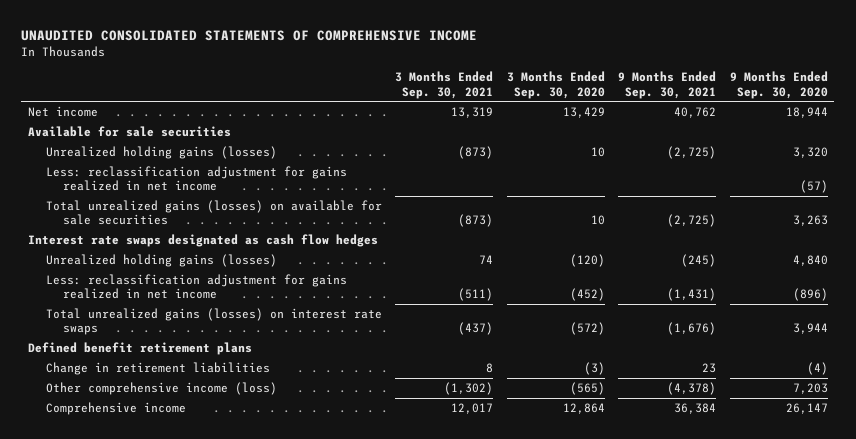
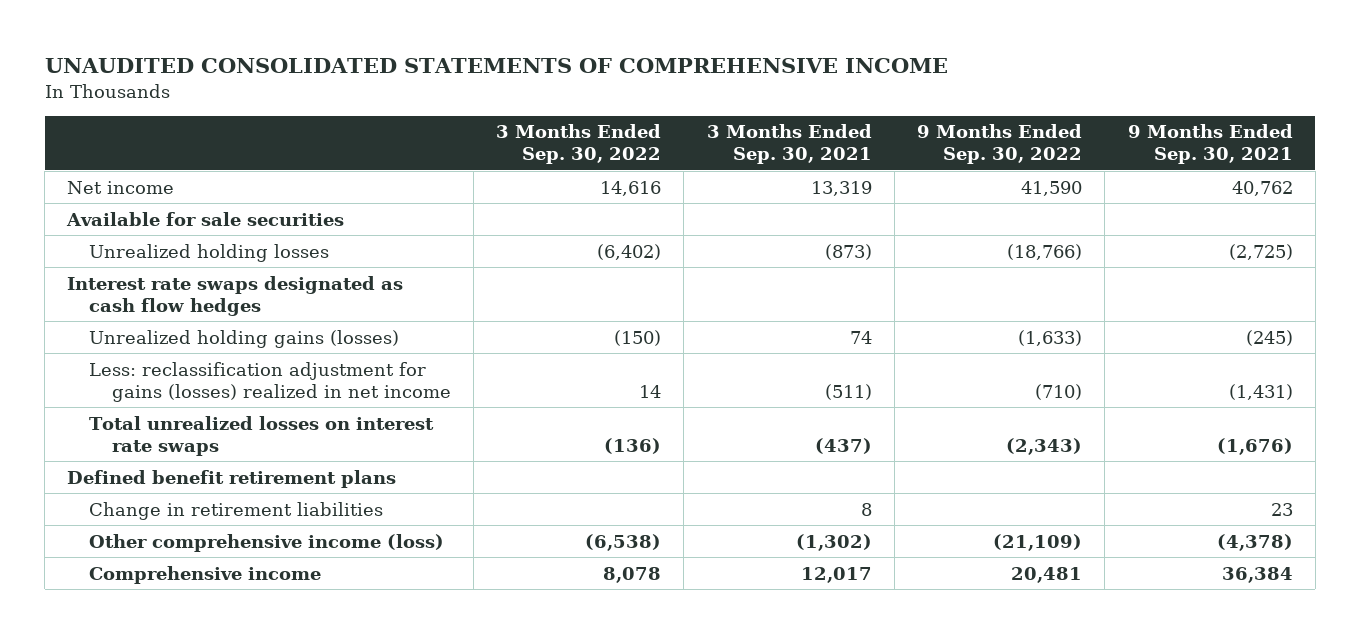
[506,71,605,99] 3 Months Ended Sep. 30, 2020 -> none
[729,71,828,99] 9 Months Ended Sep. 30, 2020 -> none
none -> [496,124,662,165] 3 Months Ended Sep. 30, 2022
none -> [917,124,1083,165] 9 Months Ended Sep. 30, 2022
[45,165,347,192] Less: reclassification adjustment for gains realized in net income -> none
[45,199,382,226] Total unrealized gains (losses) on available for sale securities -> none
[45,145,277,159] Unrealized holding gains (losses) -> [89,243,330,262] Unrealized holding losses
[45,273,347,300] Less: reclassification adjustment for gains realized in net income -> [89,361,451,402] Less: reclassification adjustment for gains (losses) realized in net income
[45,307,382,336] Total unrealized gains (losses) on interest rate swaps -> [89,415,435,456] Total unrealized losses on interest rate swaps

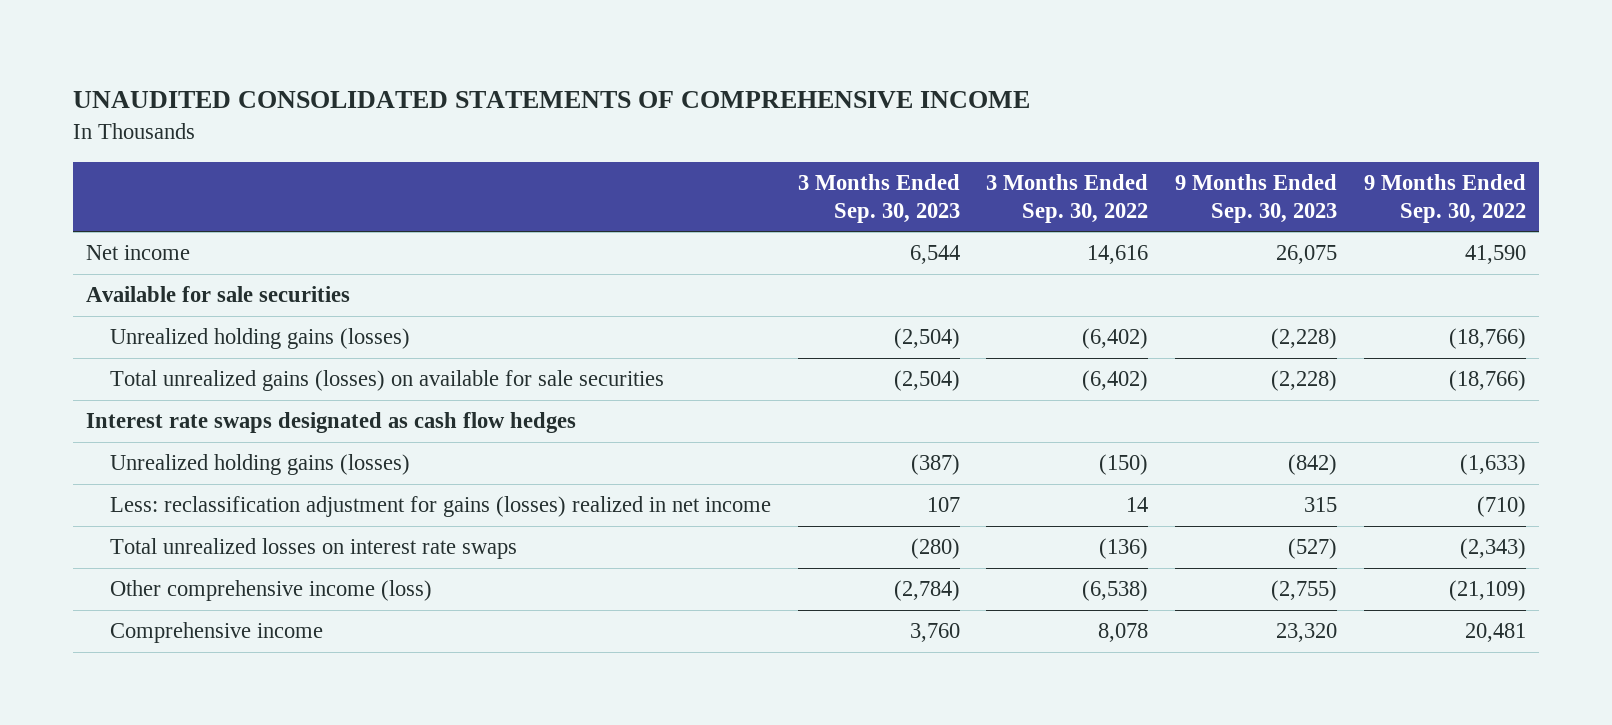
[706,124,872,165] 3 Months Ended Sep. 30, 2021 -> none
[1127,124,1293,165] 9 Months Ended Sep. 30, 2021 -> none
none -> [797,174,960,223] 3 Months Ended Sep. 30, 2023
none -> [1175,174,1338,223] 9 Months Ended Sep. 30, 2023
[89,243,330,262] Unrealized holding losses -> [110,328,411,350] Unrealized holding gains (losses)
none -> [110,370,665,392] Total unrealized gains (losses) on available for sale securities
[67,469,397,488] Defined benefit retirement plans -> none
[89,501,384,520] Change in retirement liabilities -> none

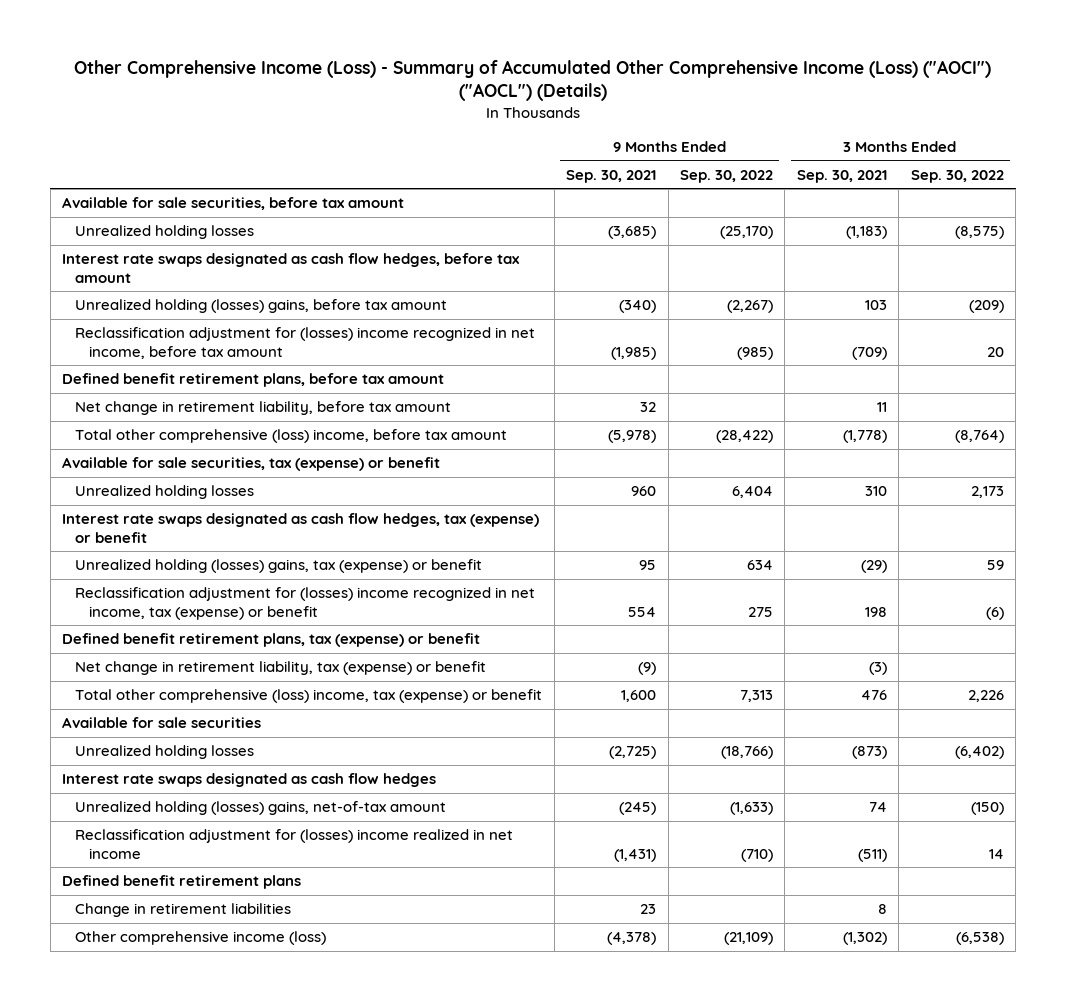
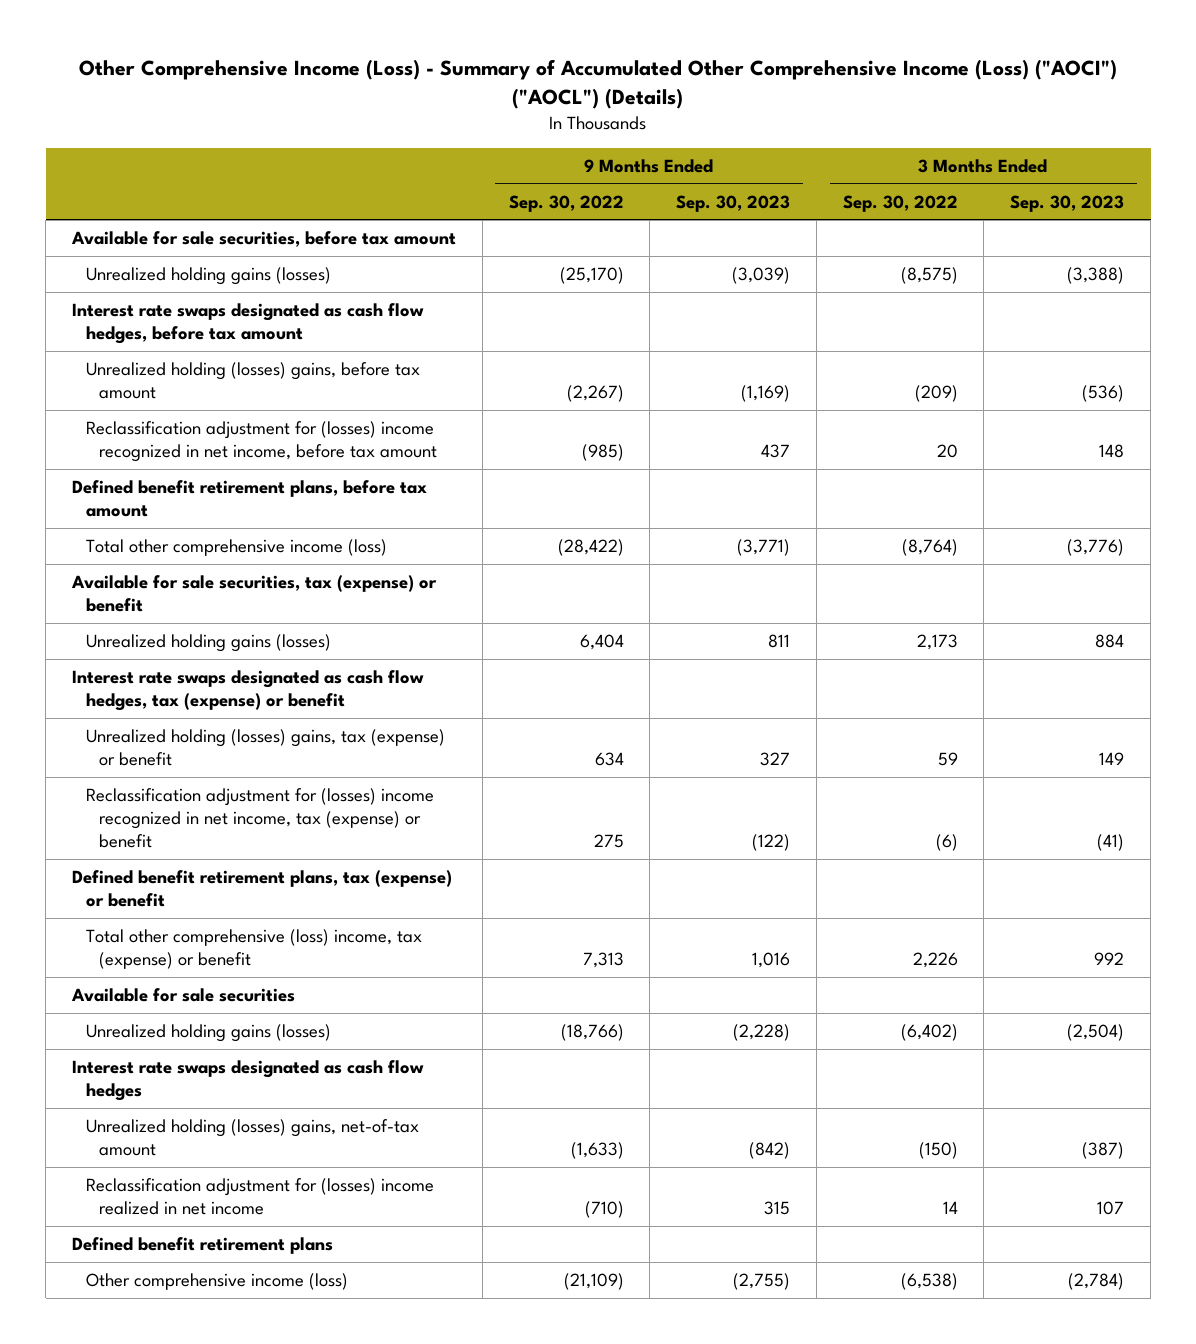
[566,170,657,184] Sep. 30, 2021 -> none
[796,170,887,184] Sep. 30, 2021 -> none
none -> [676,194,791,212] Sep. 30, 2023
none -> [1010,194,1125,212] Sep. 30, 2023
[75,225,255,240] Unrealized holding losses -> [85,267,331,286] Unrealized holding gains (losses)
[75,401,452,416] Net change in retirement liability, before tax amount -> none
[75,429,508,444] Total other comprehensive (loss) income, before tax amount -> [85,539,387,557] Total other comprehensive income (loss)
[75,485,255,500] Unrealized holding losses -> [85,634,331,653] Unrealized holding gains (losses)
[75,661,487,676] Net change in retirement liability, tax (expense) or benefit -> none
[75,745,255,760] Unrealized holding losses -> [85,1024,331,1043] Unrealized holding gains (losses)
[75,903,292,918] Change in retirement liabilities -> none

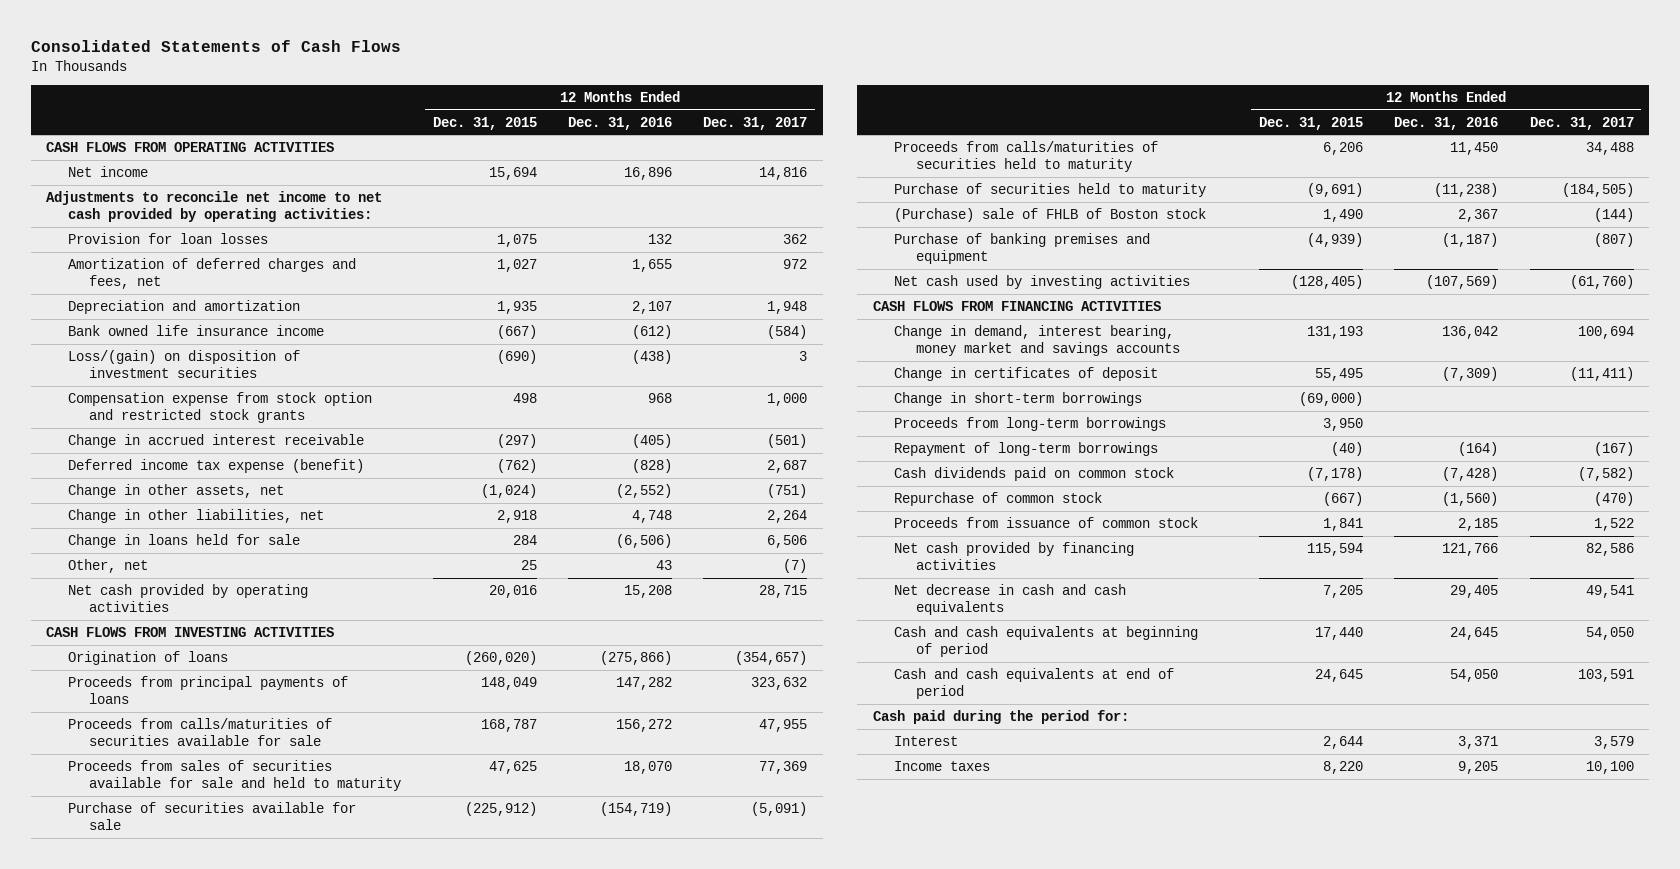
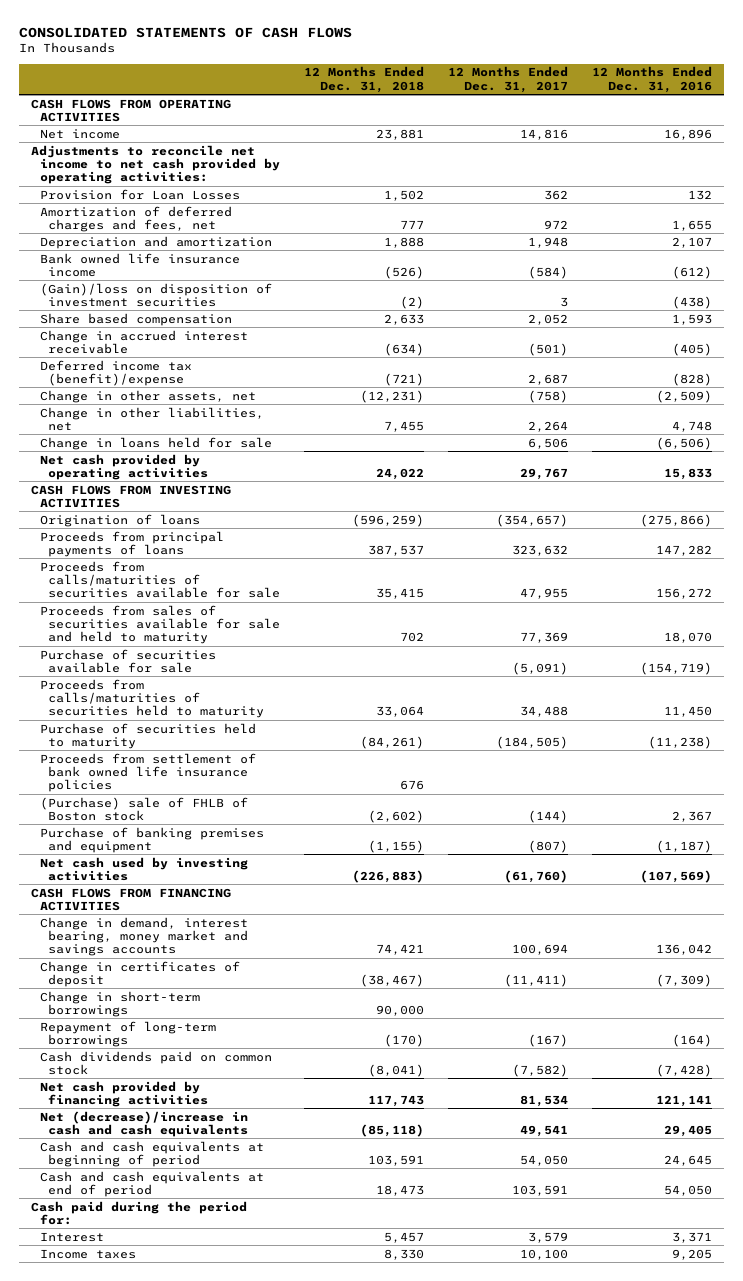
[30,40,401,53] Consolidated Statements of Cash Flows -> [19,26,353,38] CONSOLIDATED STATEMENTS OF CASH FLOWS
[432,116,537,130] Dec. 31, 2015 -> none
none -> [304,66,425,93] 12 Months Ended Dec. 31, 2018
[67,232,268,244] Provision for loan losses -> [39,188,240,200] Provision for Loan Losses
[67,391,372,423] Compensation expense from stock option and restricted stock grants -> none
[67,349,300,378] Loss/(gain) on disposition of investment securities -> [39,282,272,307] (Gain)/loss on disposition of investment securities
none -> [39,312,232,326] Share based compensation
[67,458,364,473] Deferred income tax expense (benefit) -> [39,359,192,386] Deferred income tax (benefit)/expense
[615,483,672,498] (2,552) -> [655,389,712,403] (2,509)
[767,483,808,498] (751) -> [527,389,568,403] (758)
[67,558,148,573] Other, net -> none
[623,584,672,598] 15,208 -> [663,467,712,480] 15,833
[759,584,808,598] 28,715 -> [519,467,568,480] 29,767
none -> [39,752,256,793] Proceeds from settlement of bank owned life insurance policies
[894,416,1167,431] Proceeds from long-term borrowings -> none
[894,491,1103,506] Repurchase of common stock -> none
[894,516,1199,528] Proceeds from issuance of common stock -> none
[1442,542,1499,556] 121,766 -> [655,1094,712,1107] 121,141
[1585,542,1634,556] 82,586 -> [519,1094,568,1107] 81,534
[894,583,1127,615] Net decrease in cash and cash equivalents -> [39,1110,249,1137] Net (decrease)/increase in cash and cash equivalents

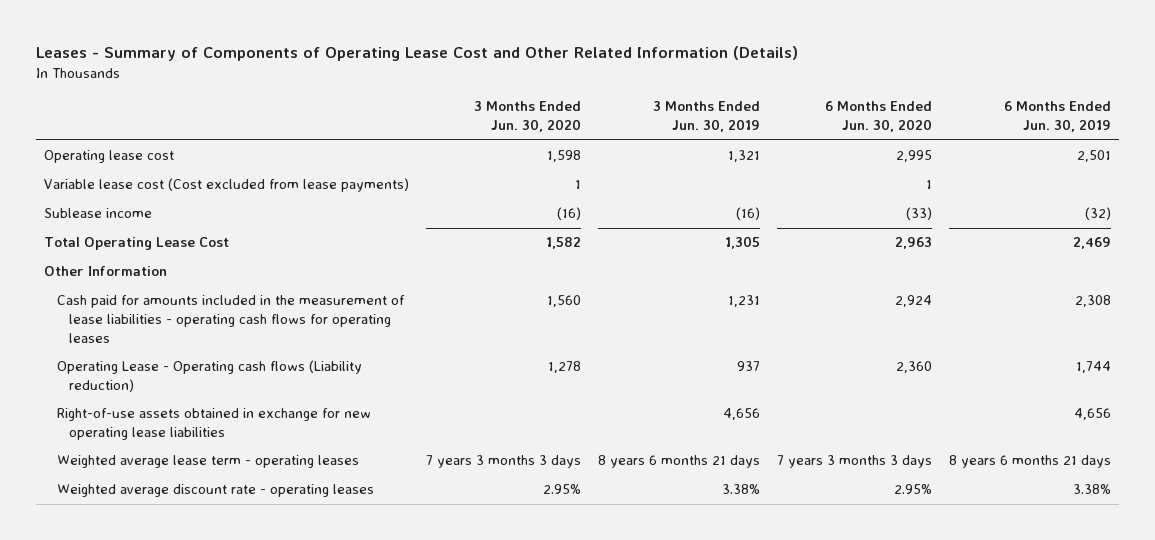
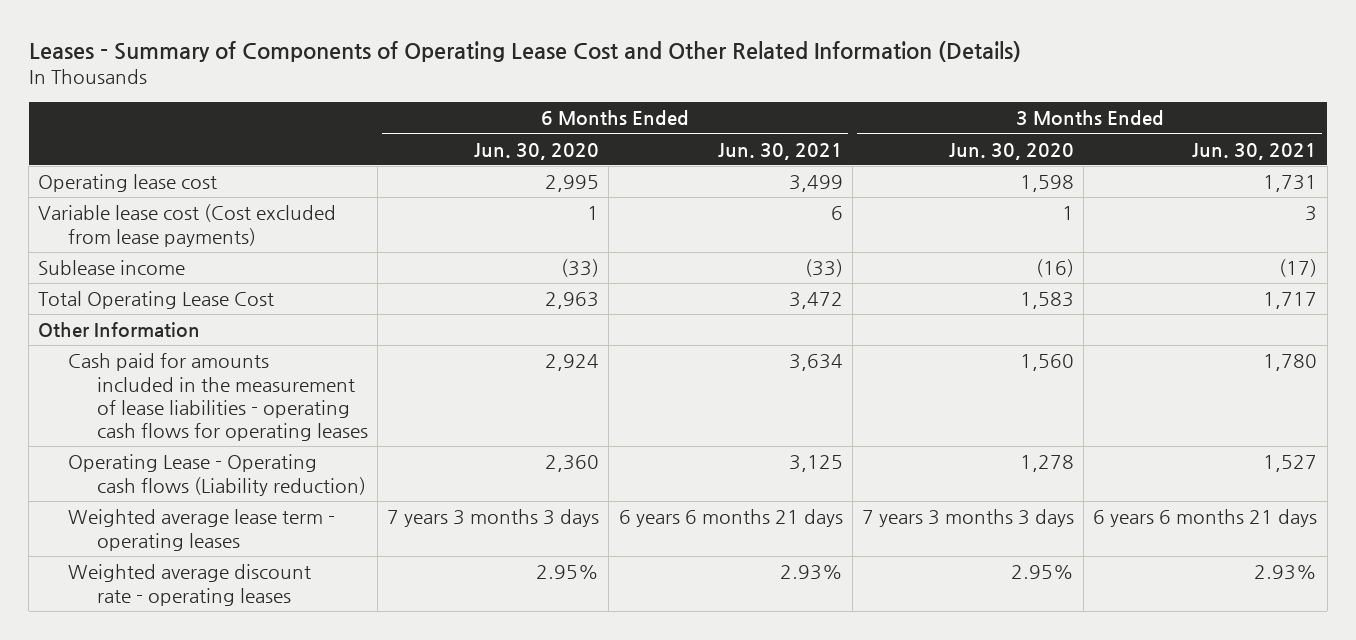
[653,101,761,133] 3 Months Ended Jun. 30, 2019 -> none
[1003,101,1111,133] 6 Months Ended Jun. 30, 2019 -> none
none -> [717,142,843,160] Jun. 30, 2021
none -> [1192,142,1318,160] Jun. 30, 2021
[546,237,582,250] 1,582 -> [1020,292,1075,310] 1,583
[56,408,371,440] Right-of-use assets obtained in exchange for new operating lease liabilities -> none

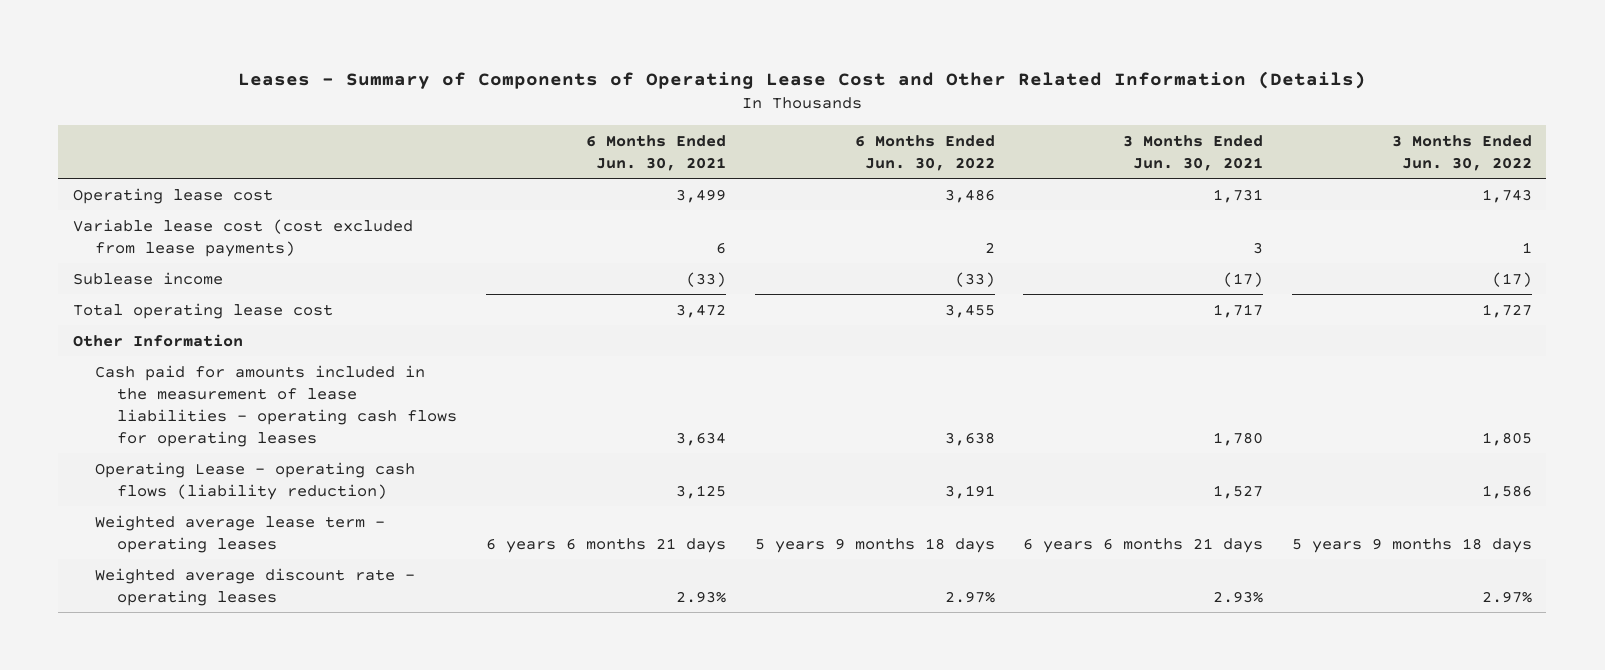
[474,142,600,160] Jun. 30, 2020 -> none
[949,142,1075,160] Jun. 30, 2020 -> none
none -> [854,134,995,171] 6 Months Ended Jun. 30, 2022
none -> [1392,134,1533,171] 3 Months Ended Jun. 30, 2022
[38,204,337,247] Variable lease cost (Cost excluded from lease payments) -> [72,218,413,257] Variable lease cost (cost excluded from lease payments)
[38,291,275,310] Total Operating Lease Cost -> [72,302,333,319] Total operating lease cost
[67,454,366,496] Operating Lease - Operating cash flows (Liability reduction) -> [94,461,415,500] Operating Lease - operating cash flows (liability reduction)

